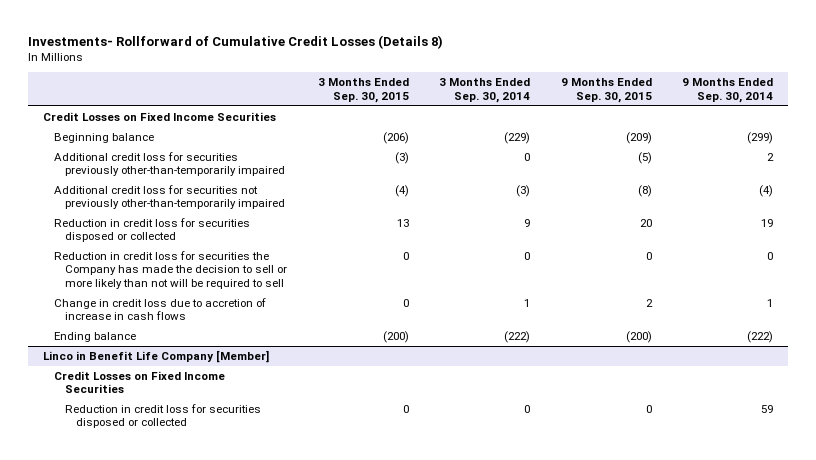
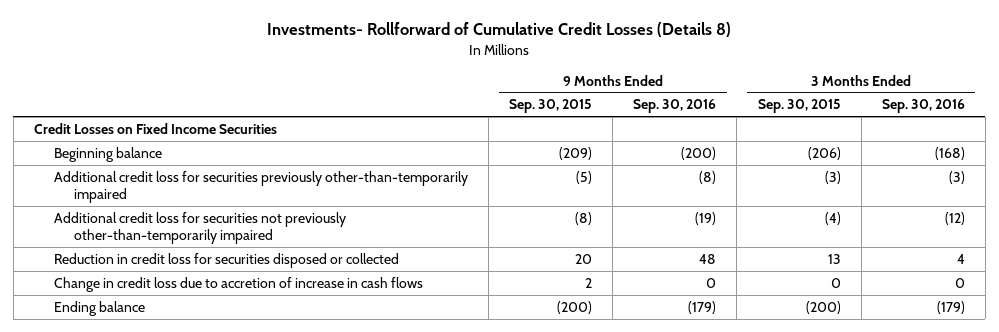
[439,78,531,103] 3 Months Ended Sep. 30, 2014 -> none
[681,78,773,103] 9 Months Ended Sep. 30, 2014 -> none
none -> [633,99,717,114] Sep. 30, 2016
none -> [881,99,965,114] Sep. 30, 2016
[54,250,288,290] Reduction in credit loss for securities the Company has made the decision to sell or more likely than not will be required to sell -> none
[42,349,269,363] Linco in Benefit Life Company [Member] -> none
[54,370,226,394] Credit Losses on Fixed Income Securities -> none
[65,403,262,429] Reduction in credit loss for securities disposed or collected -> none

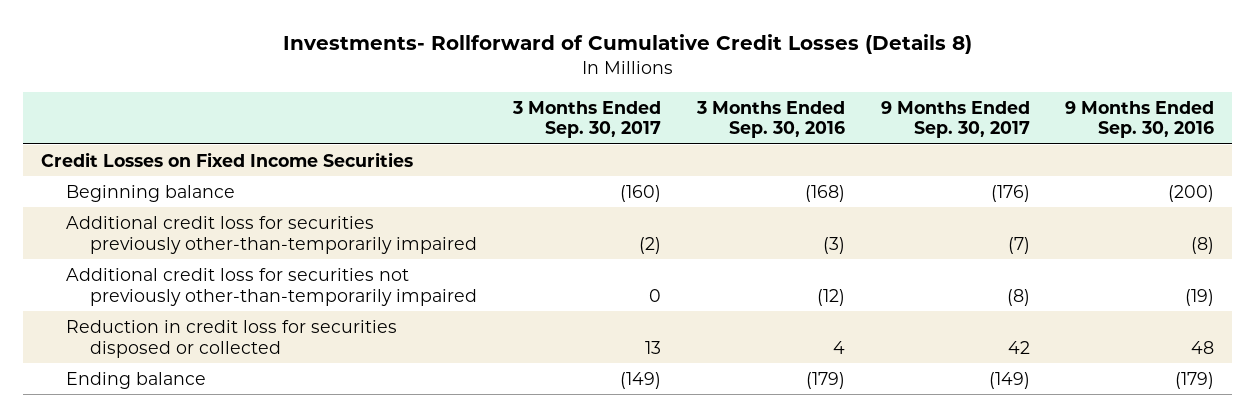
[509,99,593,114] Sep. 30, 2015 -> none
[757,99,841,114] Sep. 30, 2015 -> none
none -> [511,100,661,139] 3 Months Ended Sep. 30, 2017
none -> [880,100,1030,139] 9 Months Ended Sep. 30, 2017
[54,276,424,292] Change in credit loss due to accretion of increase in cash flows -> none

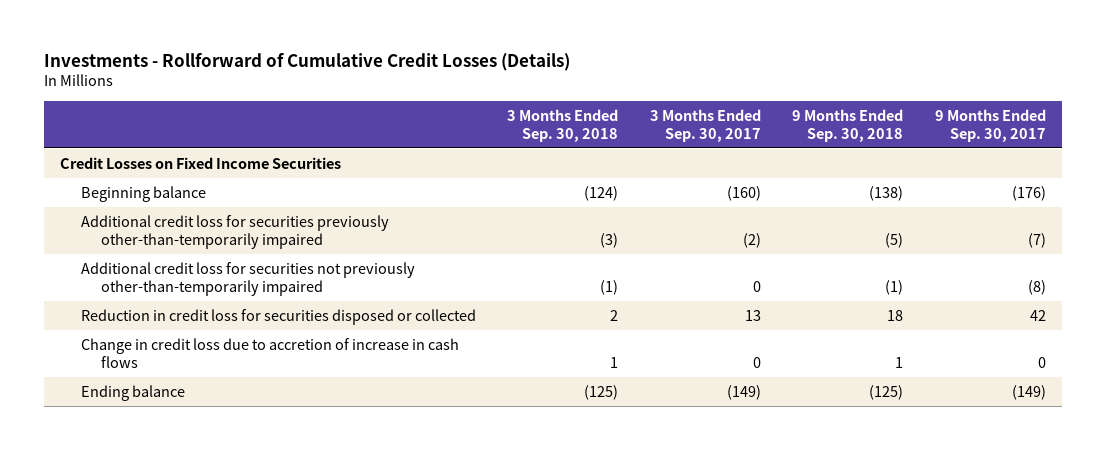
[282,34,972,55] Investments- Rollforward of Cumulative Credit Losses (Details 8) -> [43,52,570,71] Investments - Rollforward of Cumulative Credit Losses (Details)
[695,100,845,139] 3 Months Ended Sep. 30, 2016 -> none
[1065,100,1215,139] 9 Months Ended Sep. 30, 2016 -> none
none -> [507,108,619,142] 3 Months Ended Sep. 30, 2018
none -> [792,108,904,142] 9 Months Ended Sep. 30, 2018
none -> [80,337,459,368] Change in credit loss due to accretion of increase in cash flows

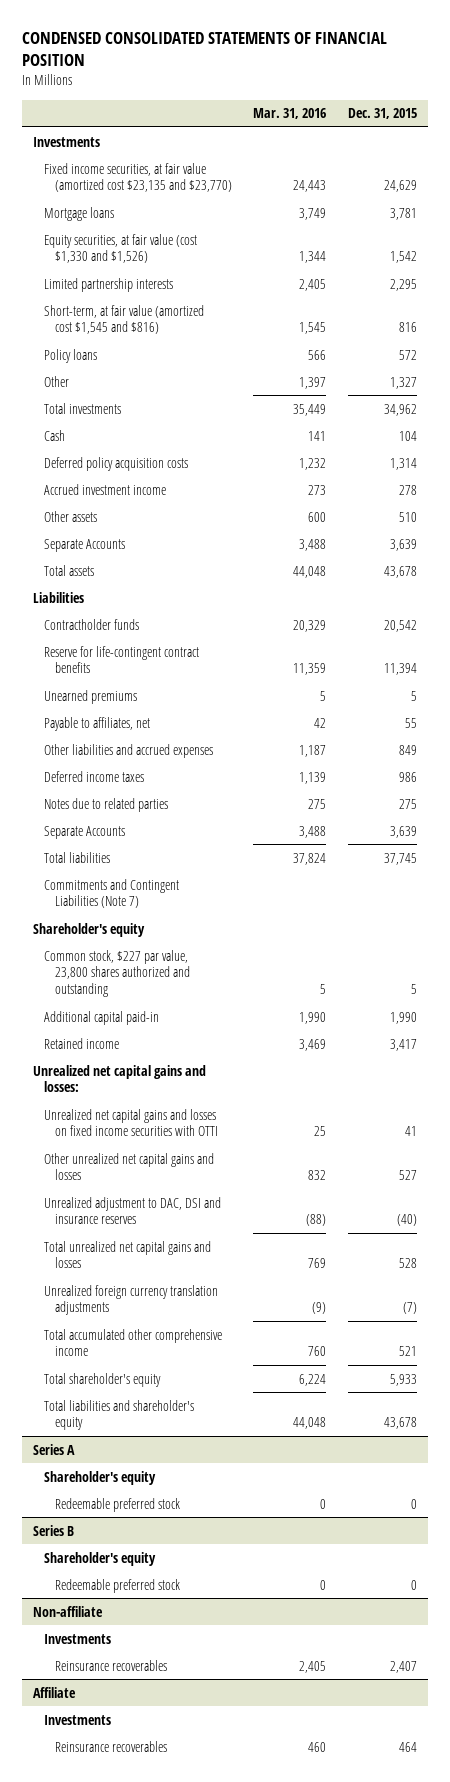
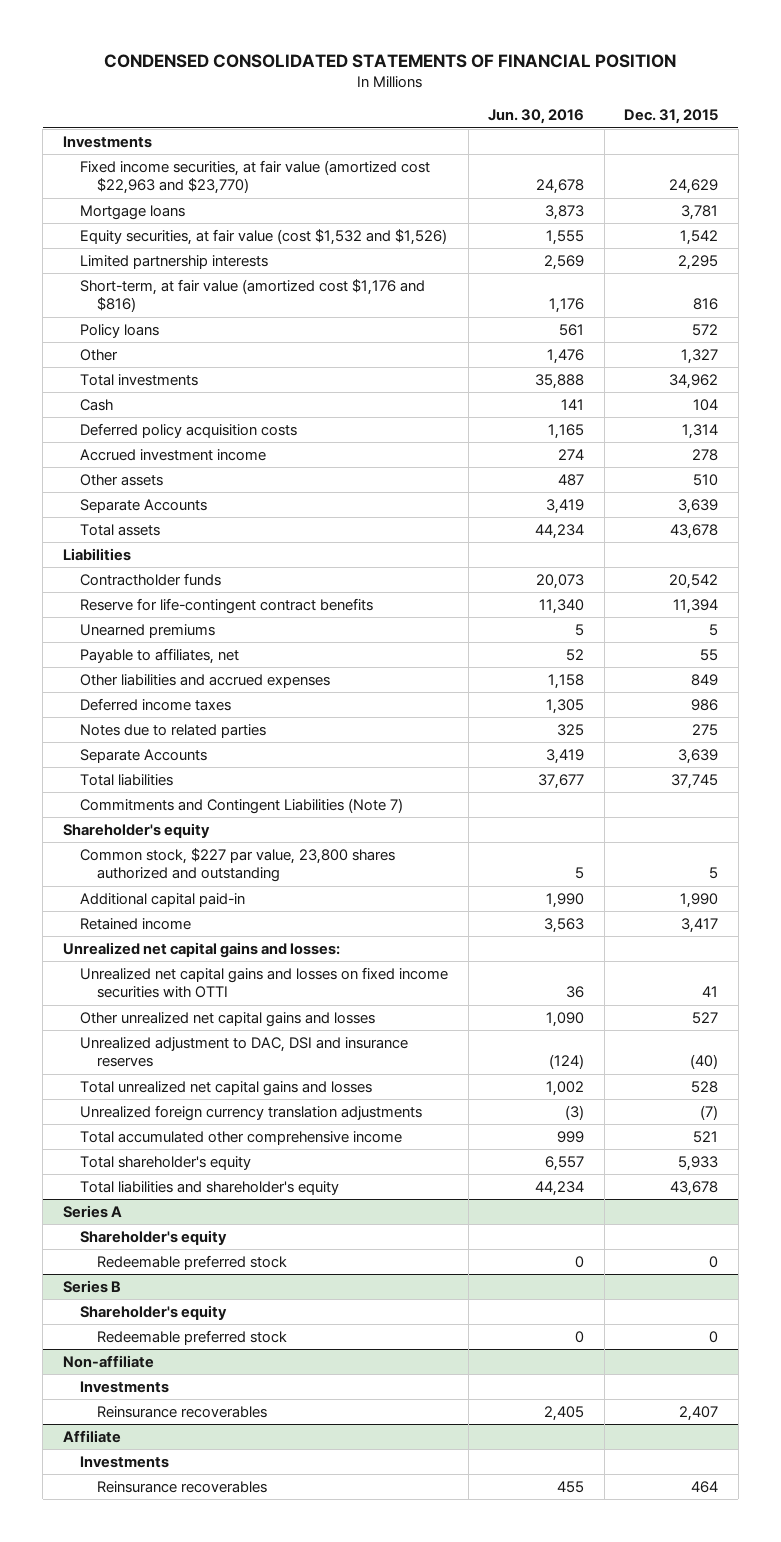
[253,108,327,120] Mar. 31, 2016 -> none
none -> [488,109,585,125] Jun. 30, 2016
[43,162,232,193] Fixed income securities, at fair value (amortized cost $23,135 and $23,770) -> [80,160,431,195] Fixed income securities, at fair value (amortized cost $22,963 and $23,770)
[43,233,197,264] Equity securities, at fair value (cost $1,330 and $1,526) -> [80,229,448,246] Equity securities, at fair value (cost $1,532 and $1,526)
[43,304,204,335] Short-term, at fair value (amortized cost $1,545 and $816) -> [80,279,426,313] Short-term, at fair value (amortized cost $1,176 and $816)

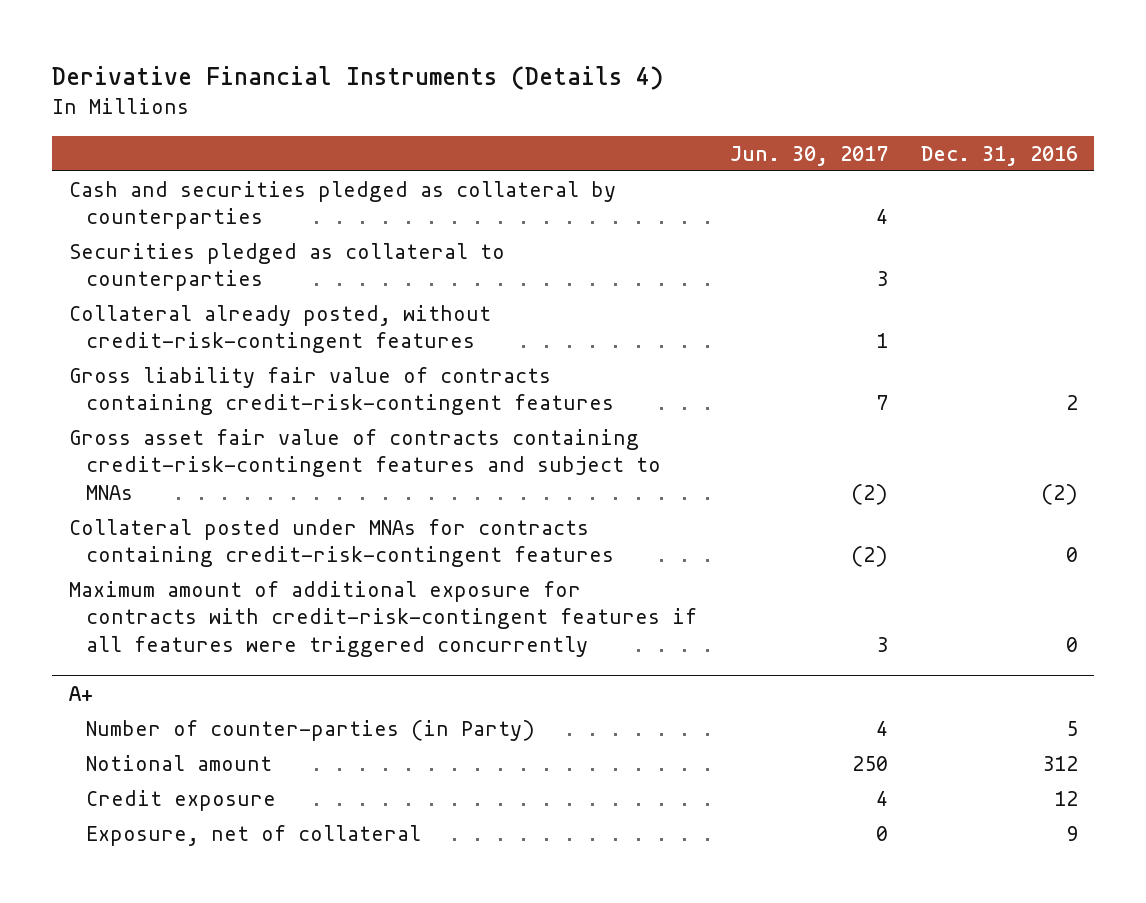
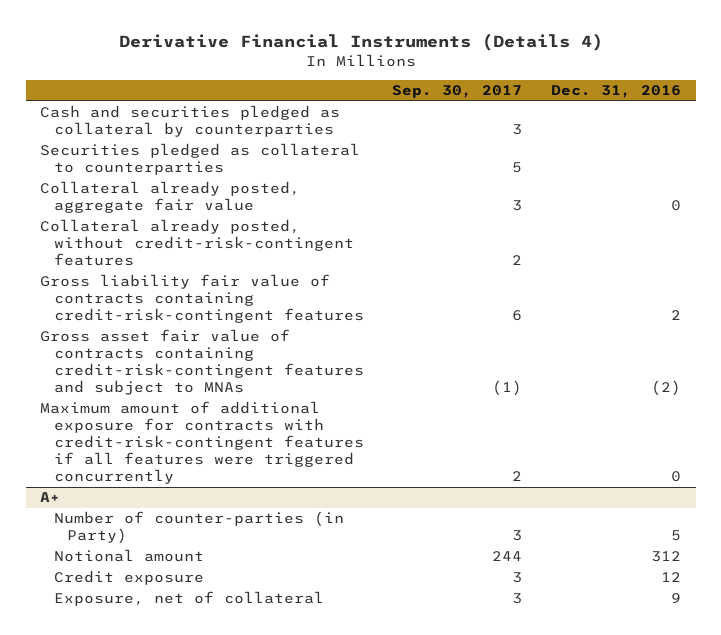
[729,145,888,166] Jun. 30, 2017 -> none
none -> [392,85,523,99] Sep. 30, 2017
none -> [40,181,301,214] Collateral already posted, aggregate fair value
[68,518,614,568] Collateral posted under MNAs for contracts containing credit-risk-contingent features -> none

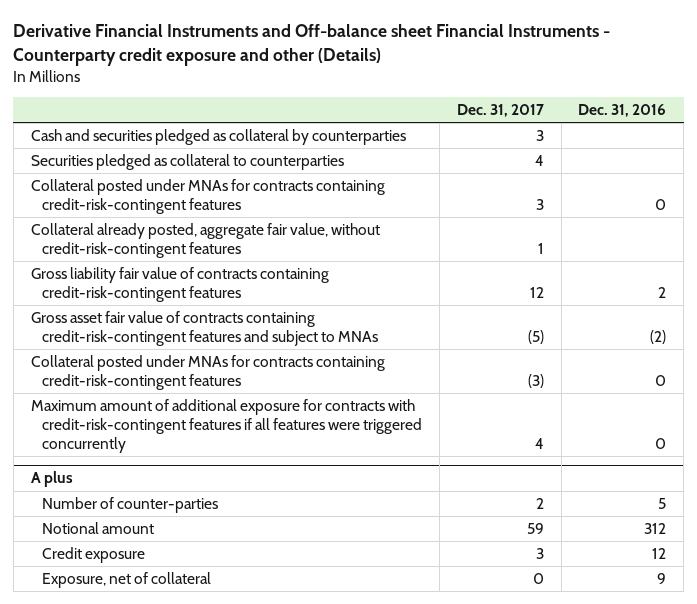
[118,33,603,52] Derivative Financial Instruments (Details 4) -> [13,24,611,67] Derivative Financial Instruments and Off-balance sheet Financial Instruments - Counterparty credit exposure and other (Details)
[392,85,523,99] Sep. 30, 2017 -> none
none -> [456,104,544,118] Dec. 31, 2017
[40,181,301,214] Collateral already posted, aggregate fair value -> [30,178,385,214] Collateral posted under MNAs for contracts containing credit-risk-contingent features
[40,219,354,267] Collateral already posted, without credit-risk-contingent features -> [30,222,380,258] Collateral already posted, aggregate fair value, without credit-risk-contingent features
none -> [30,354,385,390] Collateral posted under MNAs for contracts containing credit-risk-contingent features
[40,492,61,503] A+ -> [30,471,73,488] A plus
[53,511,344,545] Number of counter-parties (in Party) -> [41,496,218,513] Number of counter-parties

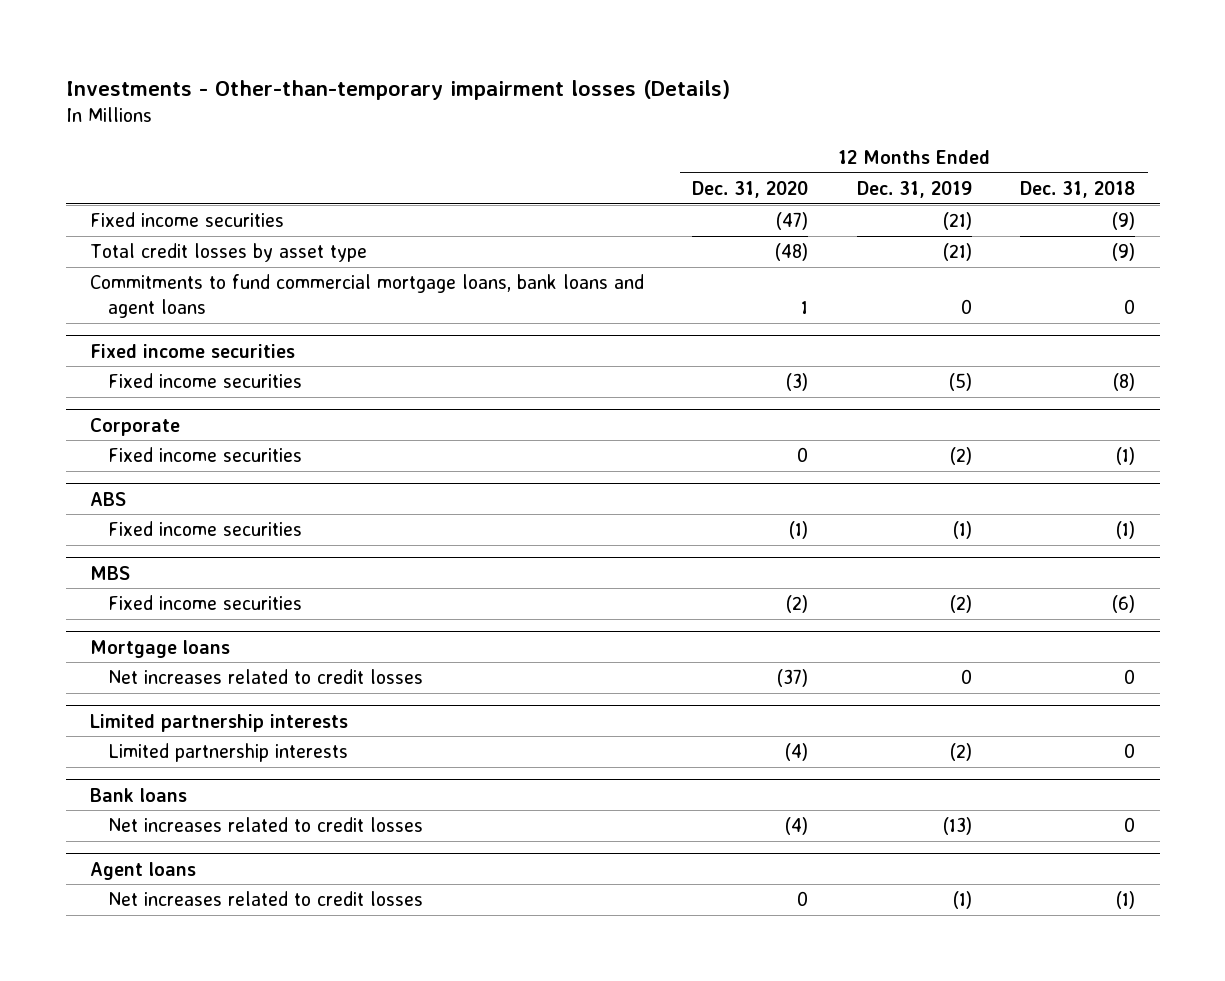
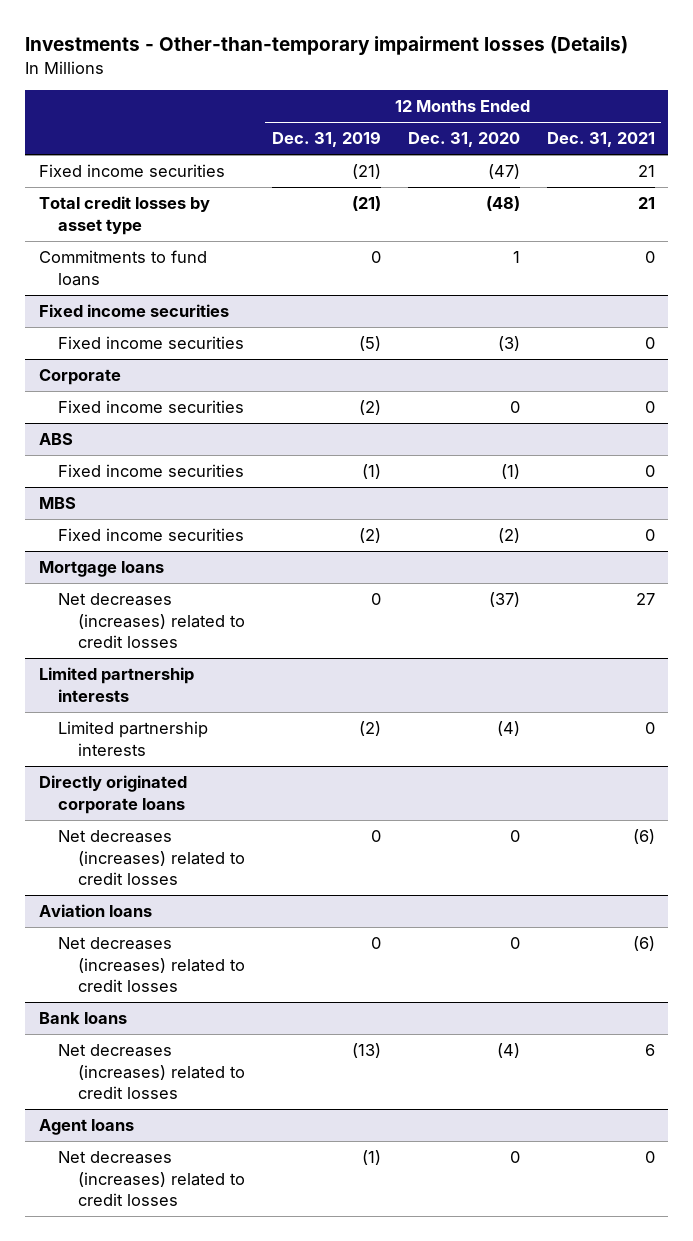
[1020,180,1136,198] Dec. 31, 2018 -> none
none -> [546,132,655,148] Dec. 31, 2021
[90,274,645,319] Commitments to fund commercial mortgage loans, bank loans and agent loans -> [38,250,207,286] Commitments to fund loans
[108,669,424,685] Net increases related to credit losses -> [58,593,245,649] Net decreases (increases) related to credit losses
none -> [38,775,187,814] Directly originated corporate loans
none -> [58,830,245,886] Net decreases (increases) related to credit losses
none -> [38,904,152,918] Aviation loans
none -> [58,937,245,993] Net decreases (increases) related to credit losses
[108,817,424,833] Net increases related to credit losses -> [58,1044,245,1100] Net decreases (increases) related to credit losses
[108,891,424,907] Net increases related to credit losses -> [58,1151,245,1207] Net decreases (increases) related to credit losses

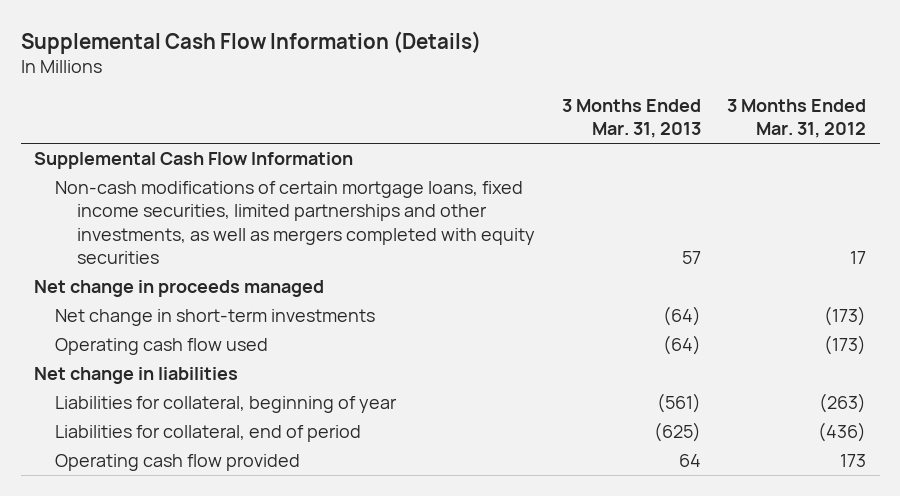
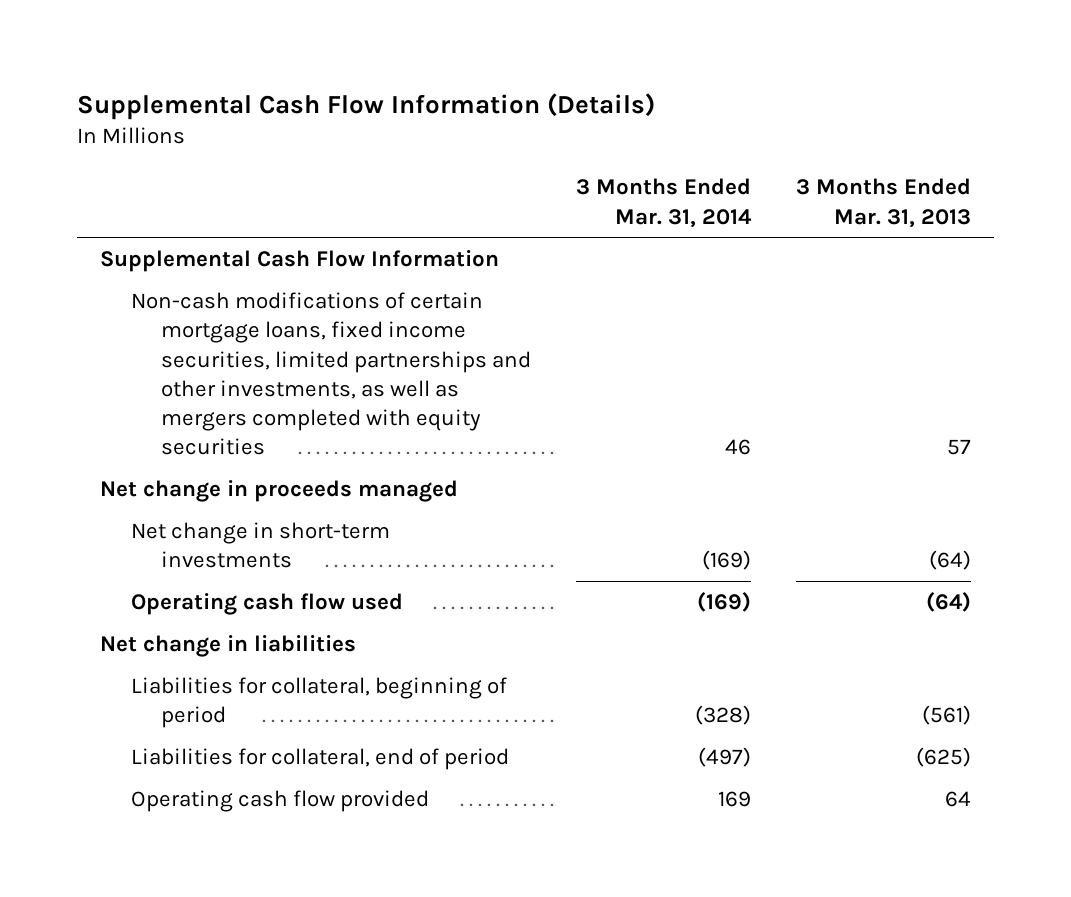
[727,99,867,139] 3 Months Ended Mar. 31, 2012 -> none
none -> [576,178,753,228] 3 Months Ended Mar. 31, 2014
[55,396,398,414] Liabilities for collateral, beginning of year -> [130,677,507,729] Liabilities for collateral, beginning of period

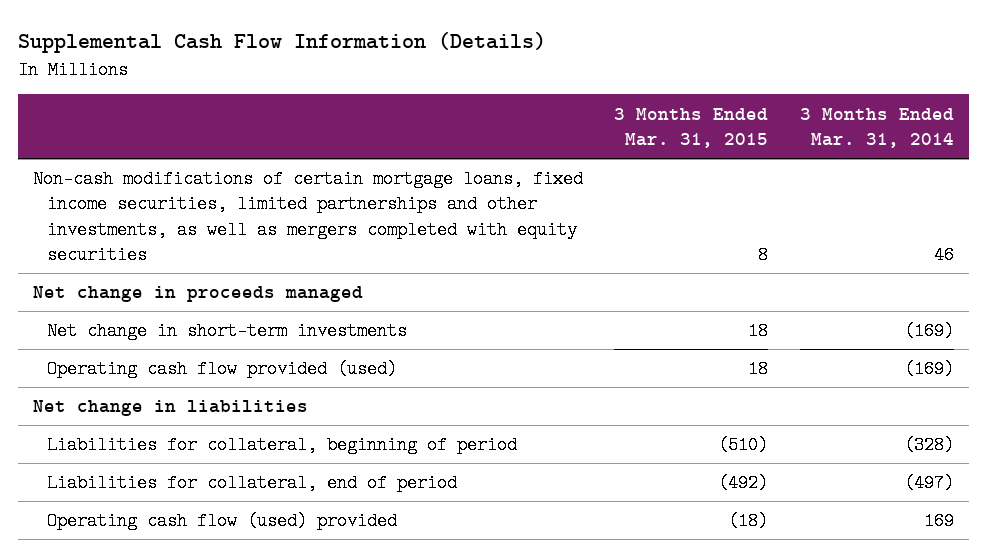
[796,178,972,228] 3 Months Ended Mar. 31, 2013 -> none
none -> [614,107,769,148] 3 Months Ended Mar. 31, 2015
[99,250,499,273] Supplemental Cash Flow Information -> none
[130,593,403,616] Operating cash flow used -> [47,360,398,379] Operating cash flow provided (used)
[130,790,429,813] Operating cash flow provided -> [47,512,398,531] Operating cash flow (used) provided

